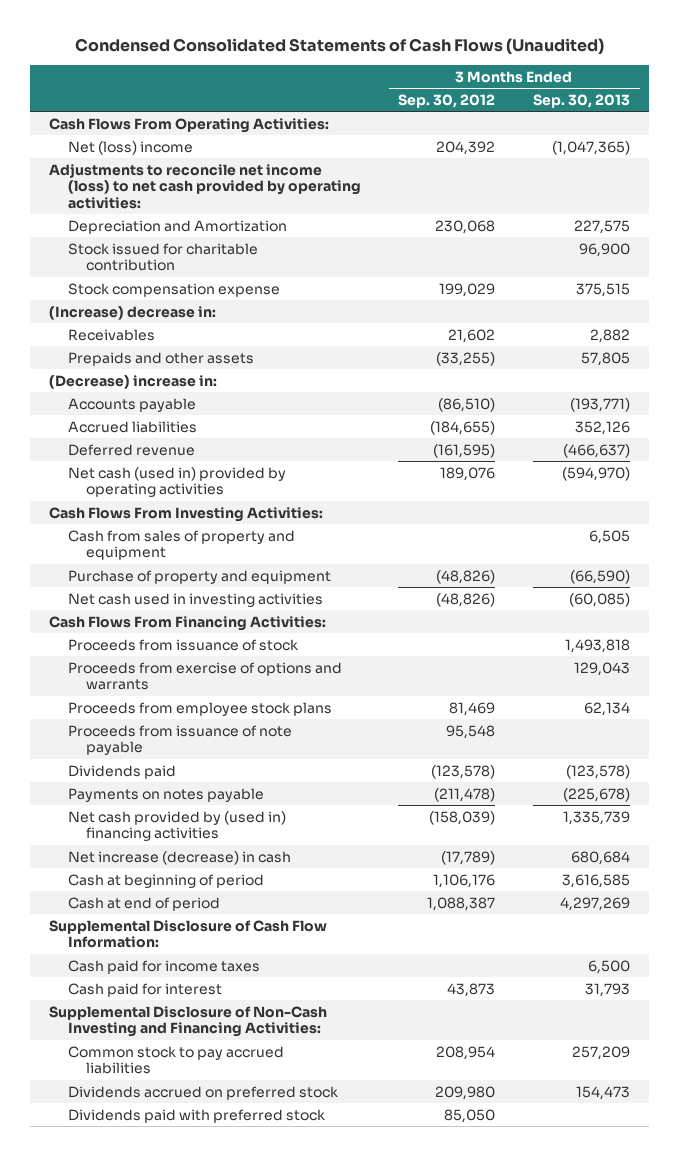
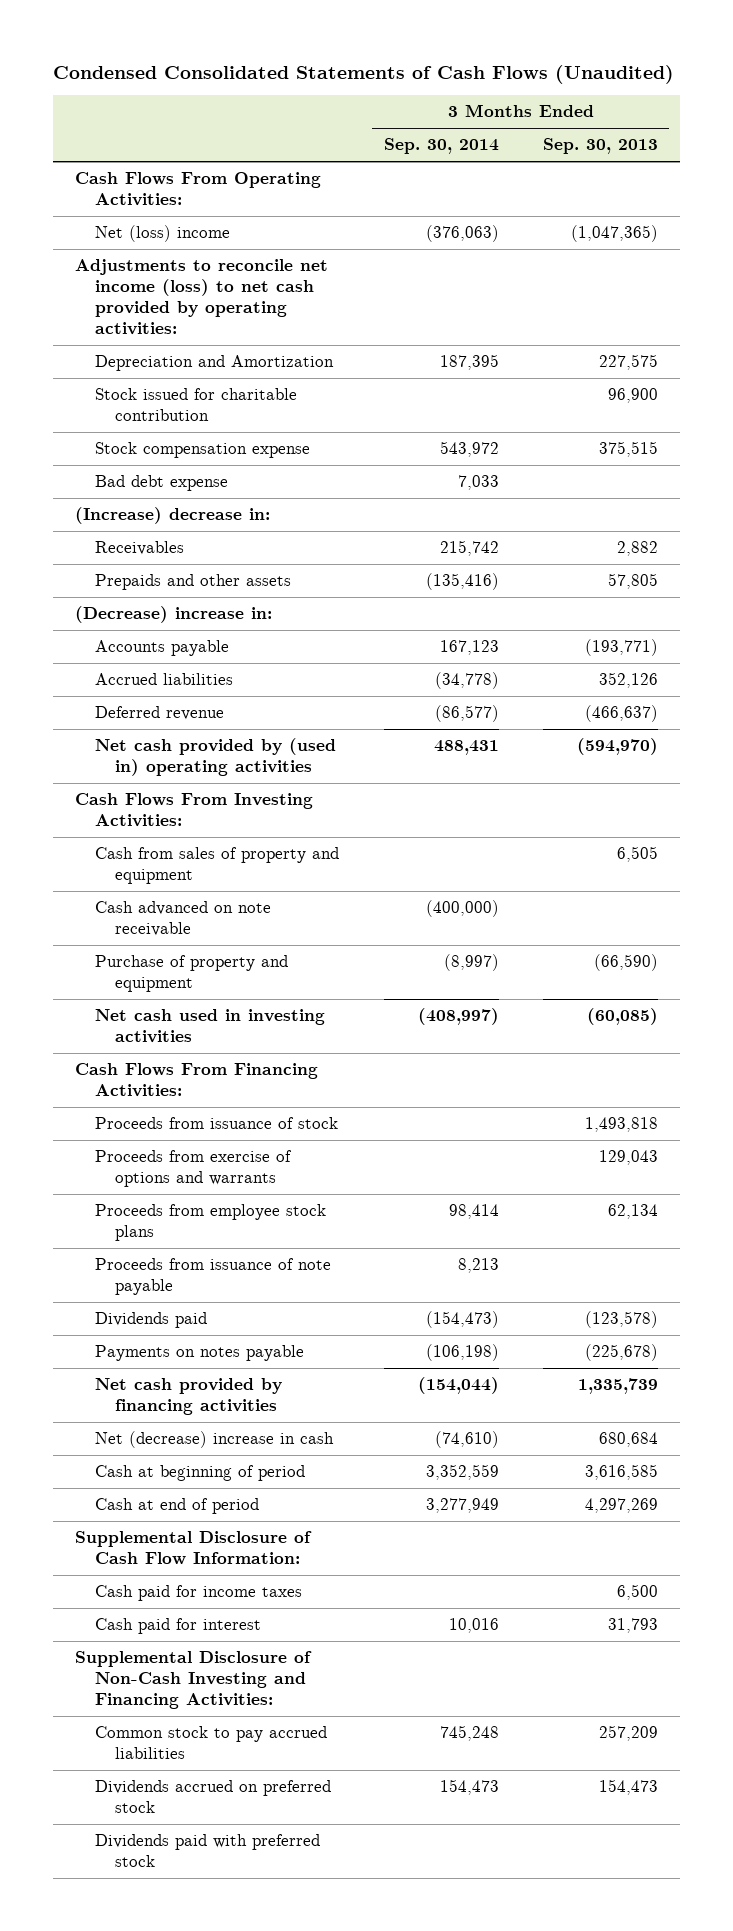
[398,93,496,108] Sep. 30, 2012 -> none
none -> [383,138,499,155] Sep. 30, 2014
none -> [95,475,229,492] Bad debt expense
[67,466,286,498] Net cash (used in) provided by operating activities -> [95,738,337,777] Net cash provided by (used in) operating activities
none -> [95,901,272,937] Cash advanced on note receivable
[67,810,286,842] Net cash provided by (used in) financing activities -> [95,1378,283,1416] Net cash provided by financing activities
[67,850,291,865] Net increase (decrease) in cash -> [95,1431,335,1449] Net (decrease) increase in cash

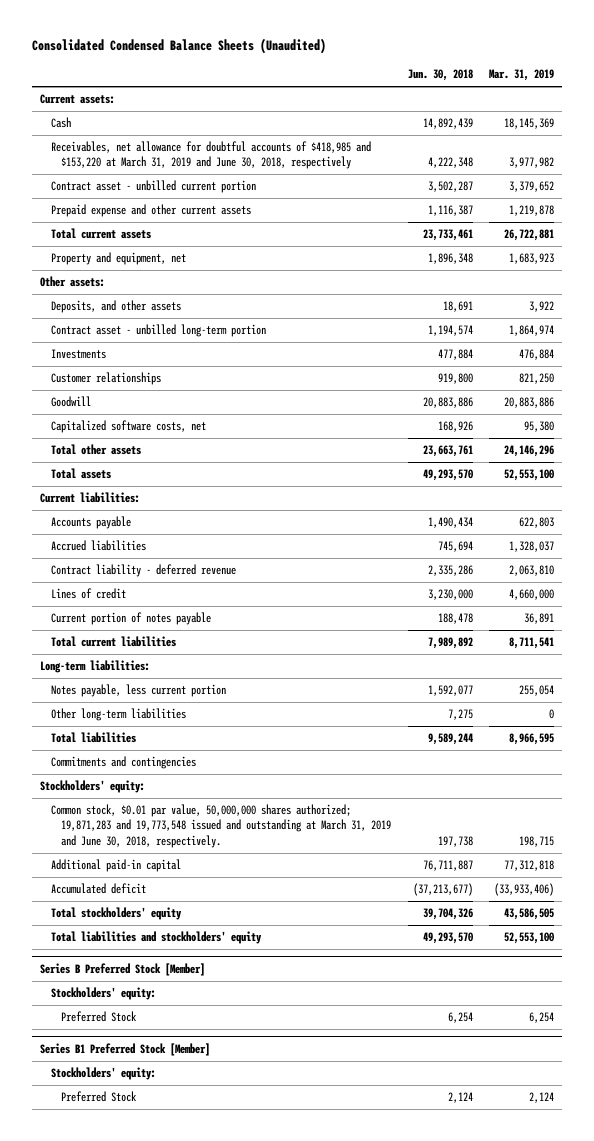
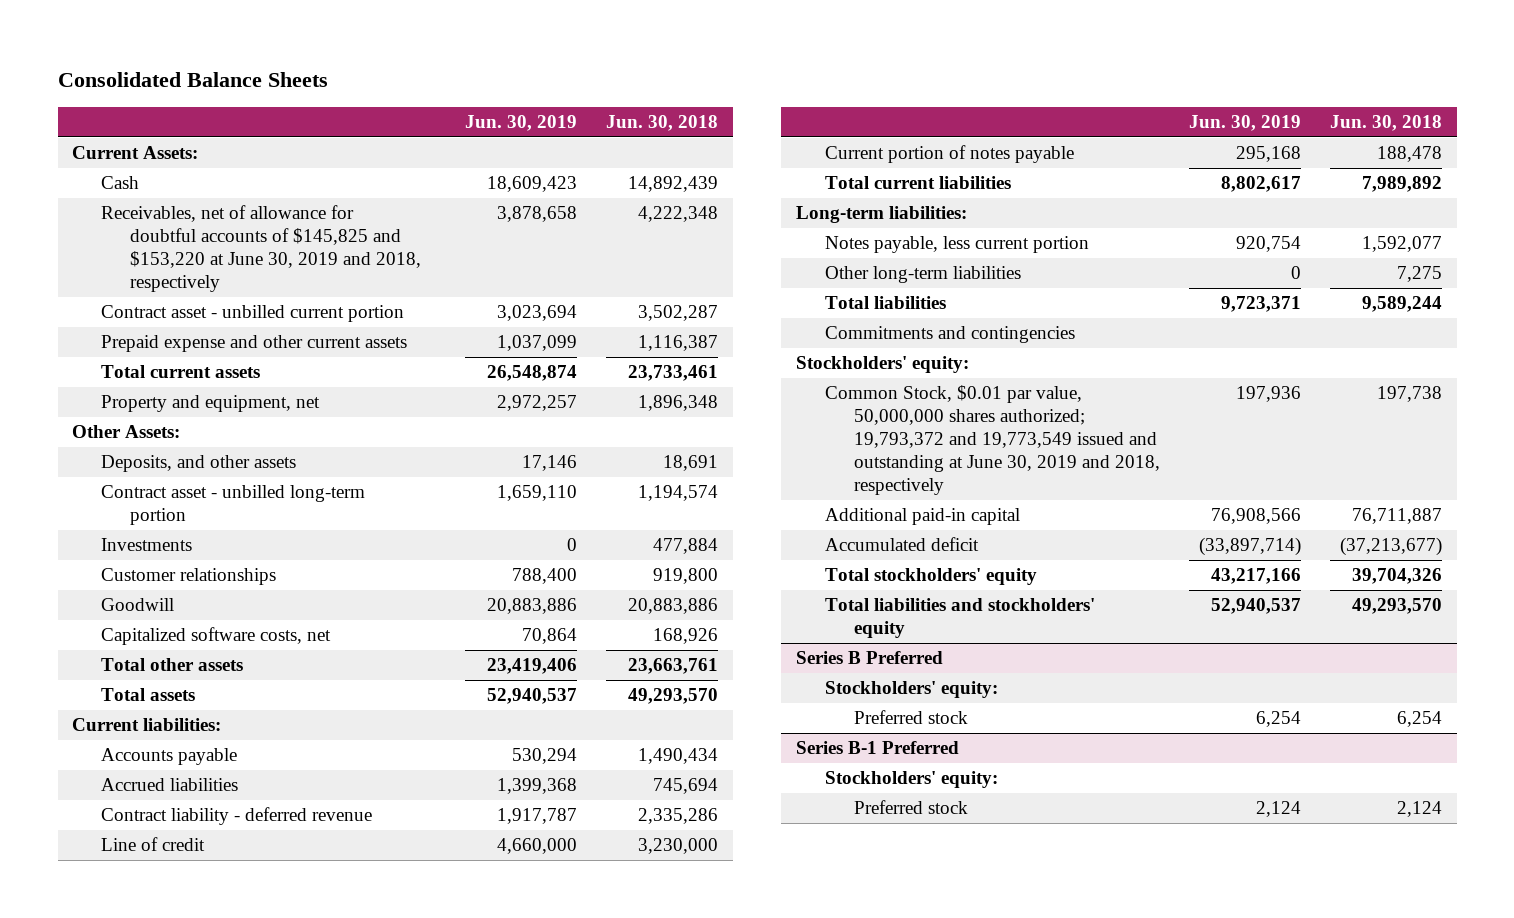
[32,38,327,55] Consolidated Condensed Balance Sheets (Unaudited) -> [57,72,328,88] Consolidated Balance Sheets
[488,69,554,82] Mar. 31, 2019 -> none
none -> [465,114,578,131] Jun. 30, 2019
[40,94,116,105] Current assets: -> [72,146,199,160] Current Assets:
[50,141,371,170] Receivables, net allowance for doubtful accounts of $418,985 and $153,220 at March 31, 2019 and June 30, 2018, respectively -> [101,205,422,292] Receivables, net of allowance for doubtful accounts of $145,825 and $153,220 at June 30, 2019 and 2018, respectively
[40,276,106,288] Other assets: -> [72,425,181,439] Other Assets:
[50,588,126,600] Lines of credit -> [101,837,206,852] Line of credit
[50,804,392,848] Common stock, $0.01 par value, 50,000,000 shares authorized; 19,871,283 and 19,773,548 issued and outstanding at March 31, 2019 and June 30, 2018, respectively. -> [824,385,1160,495] Common Stock, $0.01 par value, 50,000,000 shares authorized; 19,793,372 and 19,773,549 issued and outstanding at June 30, 2019 and 2018, respectively
[40,962,206,976] Series B Preferred Stock [Member] -> [795,651,943,665] Series B Preferred
[61,1011,138,1023] Preferred Stock -> [853,710,968,725] Preferred stock
[40,1042,211,1056] Series B1 Preferred Stock [Member] -> [795,741,959,755] Series B-1 Preferred
[61,1091,138,1103] Preferred Stock -> [853,800,968,815] Preferred stock

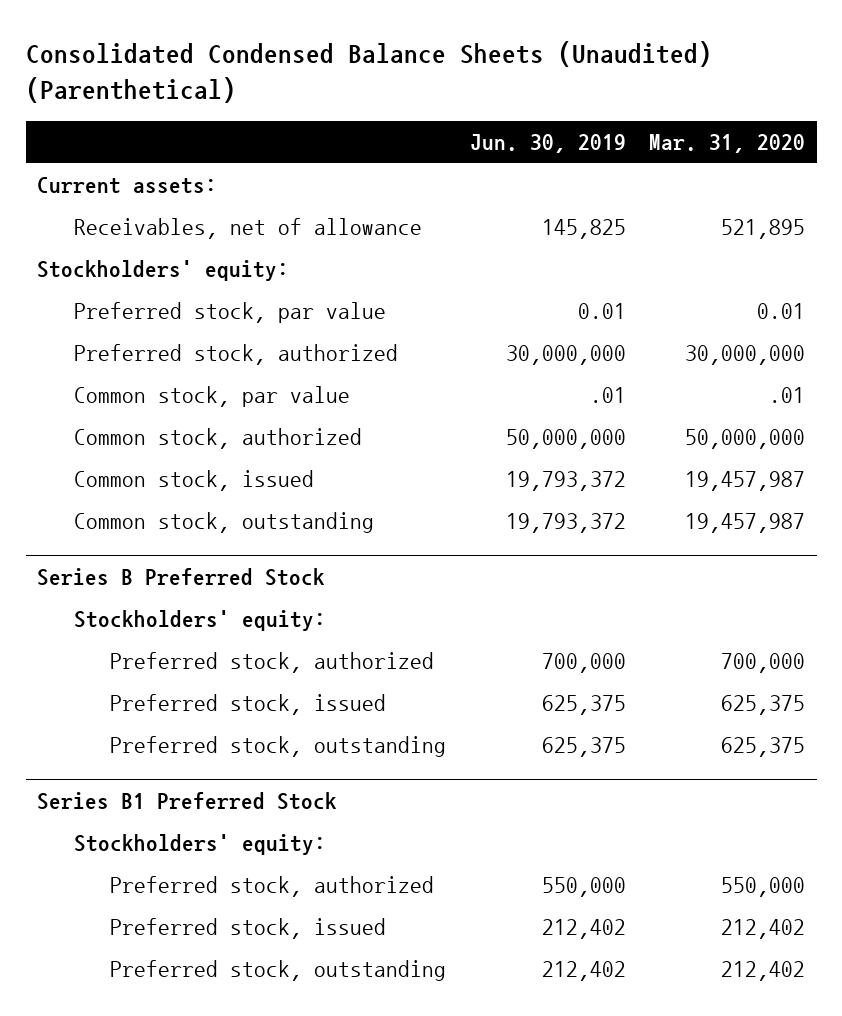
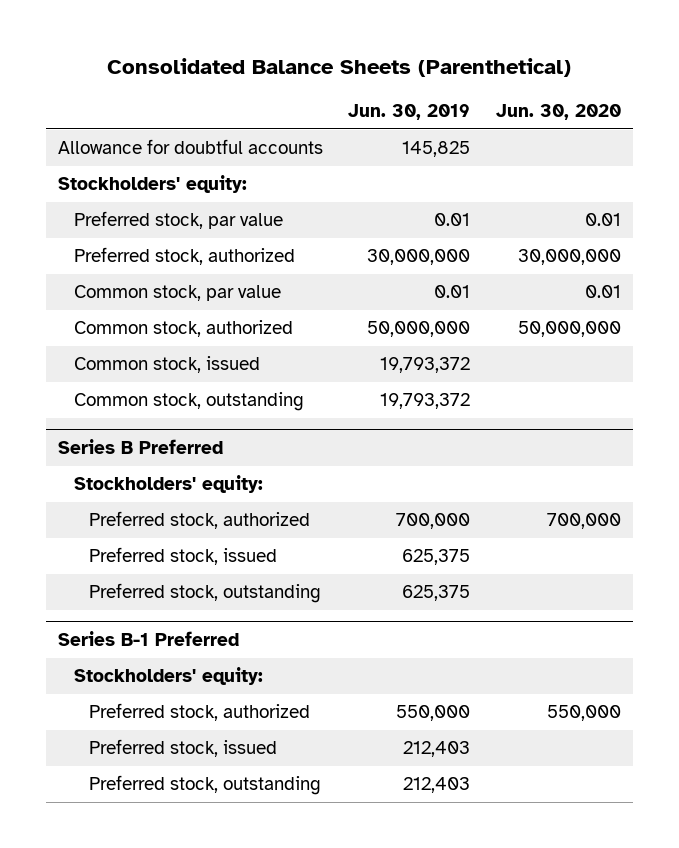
[25,40,712,103] Consolidated Condensed Balance Sheets (Unaudited) (Parenthetical) -> [107,58,572,78] Consolidated Balance Sheets (Parenthetical)
[649,134,806,154] Mar. 31, 2020 -> none
none -> [495,104,621,121] Jun. 30, 2020
[37,177,218,195] Current assets: -> none
[73,218,422,240] Receivables, net of allowance -> [58,139,324,155] Allowance for doubtful accounts
[589,387,626,404] .01 -> [434,285,471,299] 0.01
[37,568,326,587] Series B Preferred Stock -> [58,439,224,455] Series B Preferred
[37,792,338,811] Series B1 Preferred Stock -> [58,631,240,647] Series B-1 Preferred
[541,919,626,940] 212,402 -> [403,741,471,758] 212,403
[541,961,626,982] 212,402 -> [403,777,471,794] 212,403

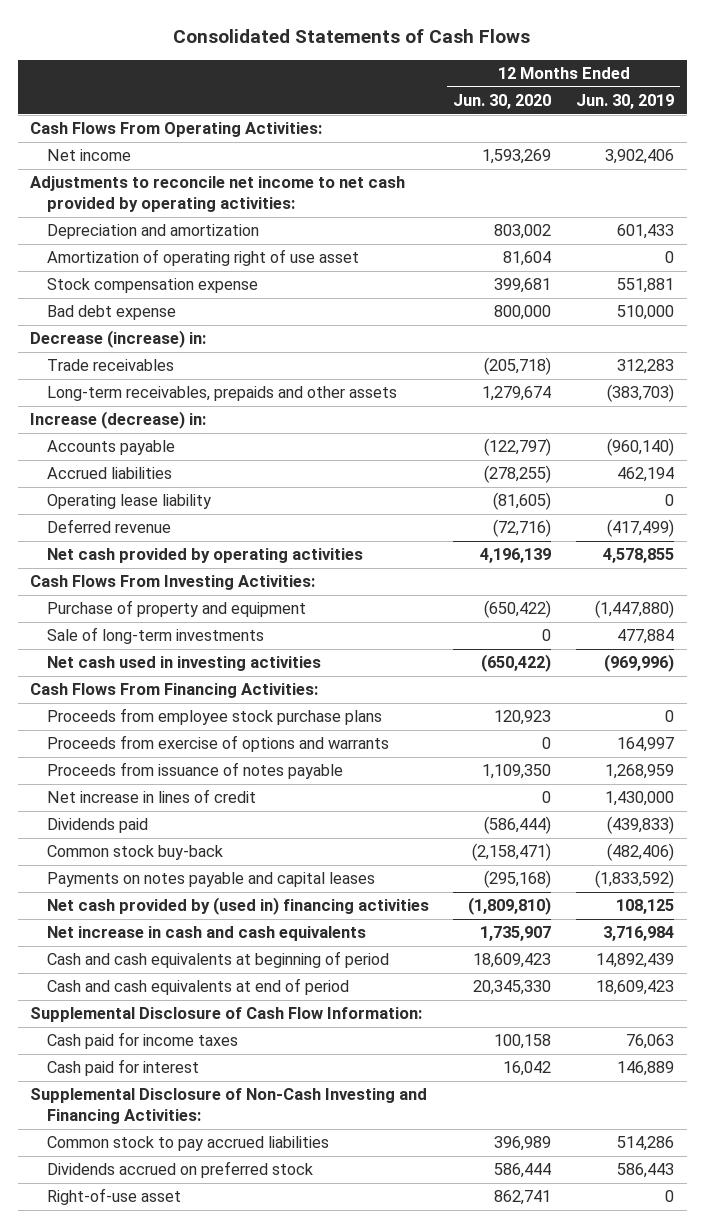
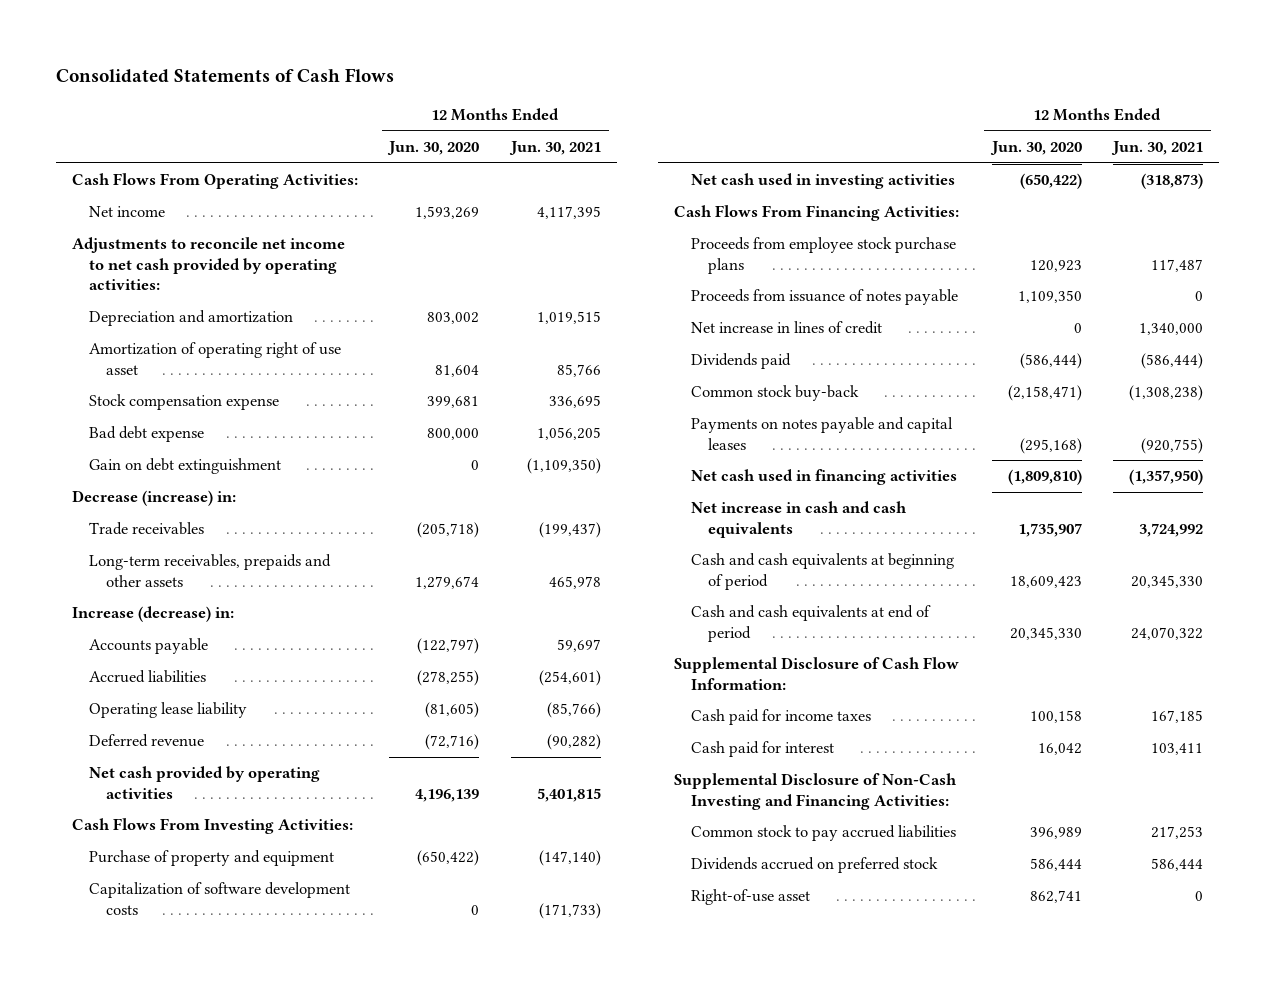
[576,94,675,110] Jun. 30, 2019 -> none
none -> [509,140,602,155] Jun. 30, 2021
none -> [89,458,282,475] Gain on debt extinguishment
[46,627,264,645] Sale of long-term investments -> none
none -> [89,882,351,915] Capitalization of software development costs
[46,735,389,753] Proceeds from exercise of options and warrants -> none
[46,897,429,916] Net cash provided by (used in) financing activities -> [691,469,958,486] Net cash used in financing activities

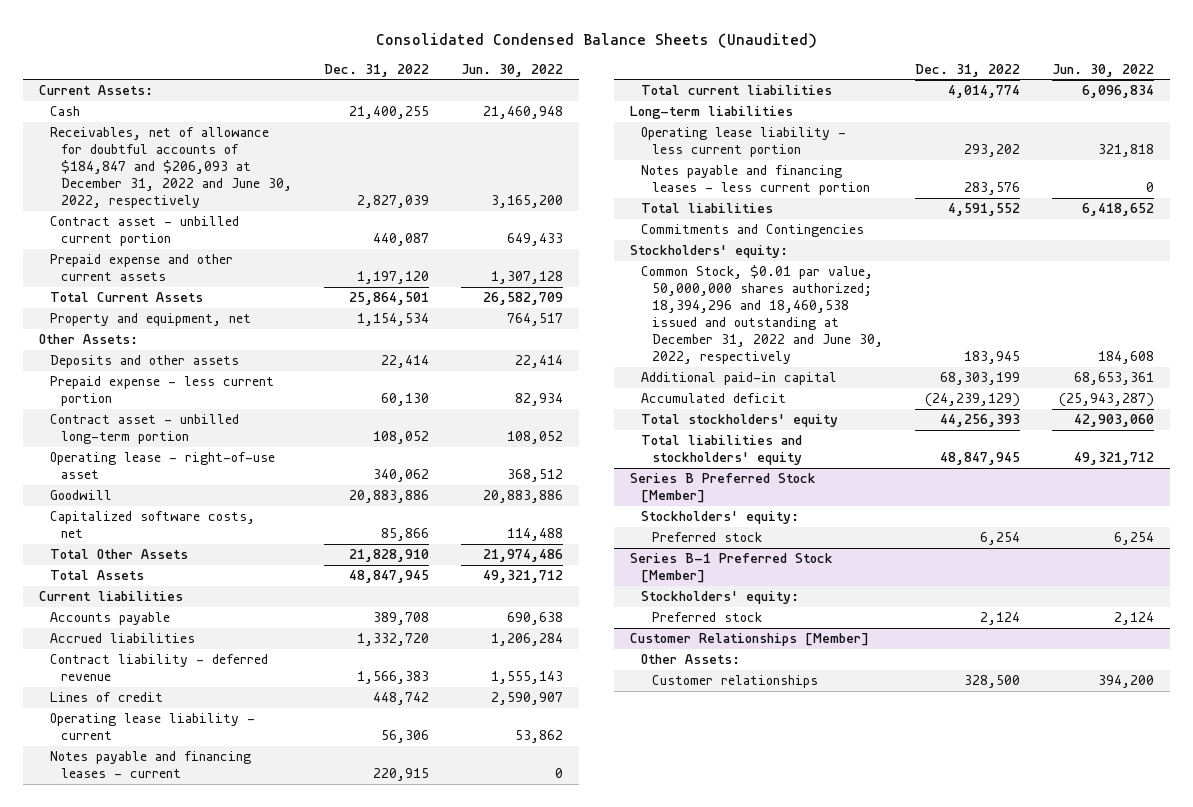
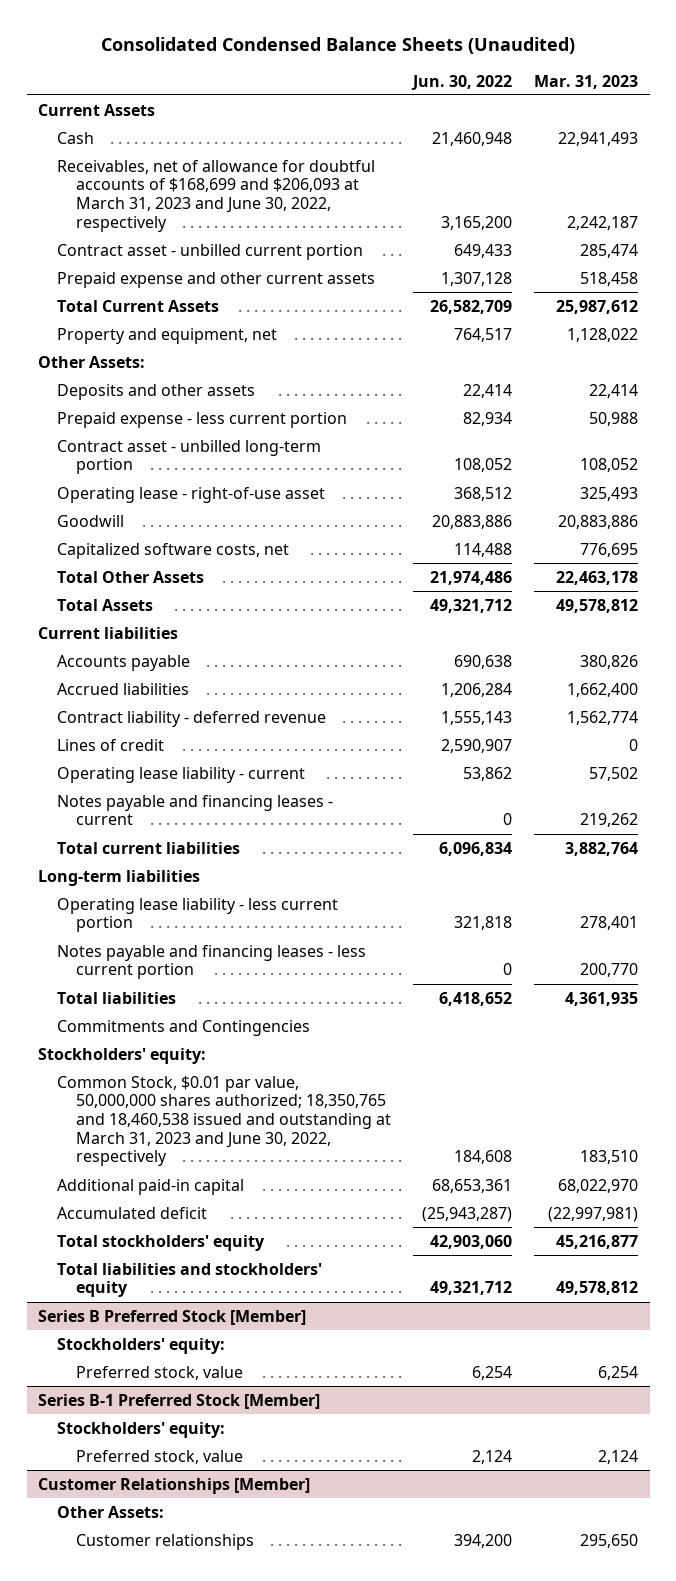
[324,63,430,77] Dec. 31, 2022 -> none
none -> [534,74,639,89] Mar. 31, 2023
[38,85,153,96] Current Assets: -> [37,103,155,116] Current Assets
[50,127,293,209] Receivables, net of allowance for doubtful accounts of $184,847 and $206,093 at December 31, 2022 and June 30, 2022, respectively -> [56,159,375,232] Receivables, net of allowance for doubtful accounts of $168,699 and $206,093 at March 31, 2023 and June 30, 2022, respectively
[641,265,884,365] Common Stock, $0.01 par value, 50,000,000 shares authorized; 18,394,296 and 18,460,538 issued and outstanding at December 31, 2022 and June 30, 2022, respectively -> [56,1075,391,1167] Common Stock, $0.01 par value, 50,000,000 shares authorized; 18,350,765 and 18,460,538 issued and outstanding at March 31, 2023 and June 30, 2022, respectively
[652,532,763,543] Preferred stock -> [75,1365,243,1380] Preferred stock, value
[652,612,763,623] Preferred stock -> [75,1449,243,1464] Preferred stock, value

